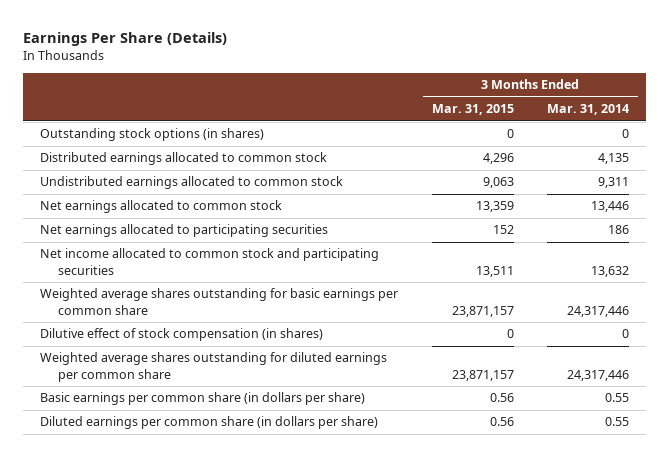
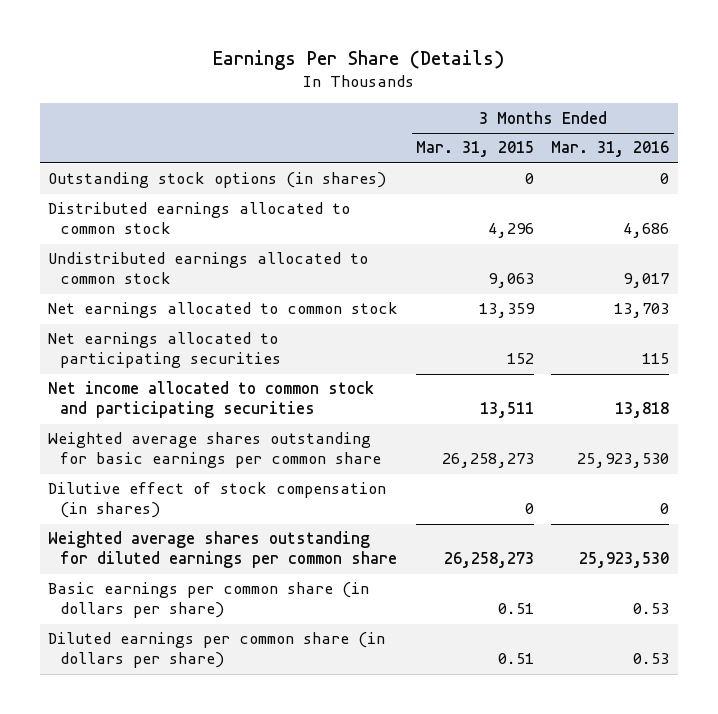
[547,104,630,116] Mar. 31, 2014 -> none
none -> [551,141,670,158] Mar. 31, 2016
[451,305,514,317] 23,871,157 -> [441,453,534,469] 26,258,273
[451,369,514,381] 23,871,157 -> [443,552,534,569] 26,258,273
[489,393,514,403] 0.56 -> [497,603,534,615] 0.51
[489,417,514,427] 0.56 -> [497,653,534,665] 0.51

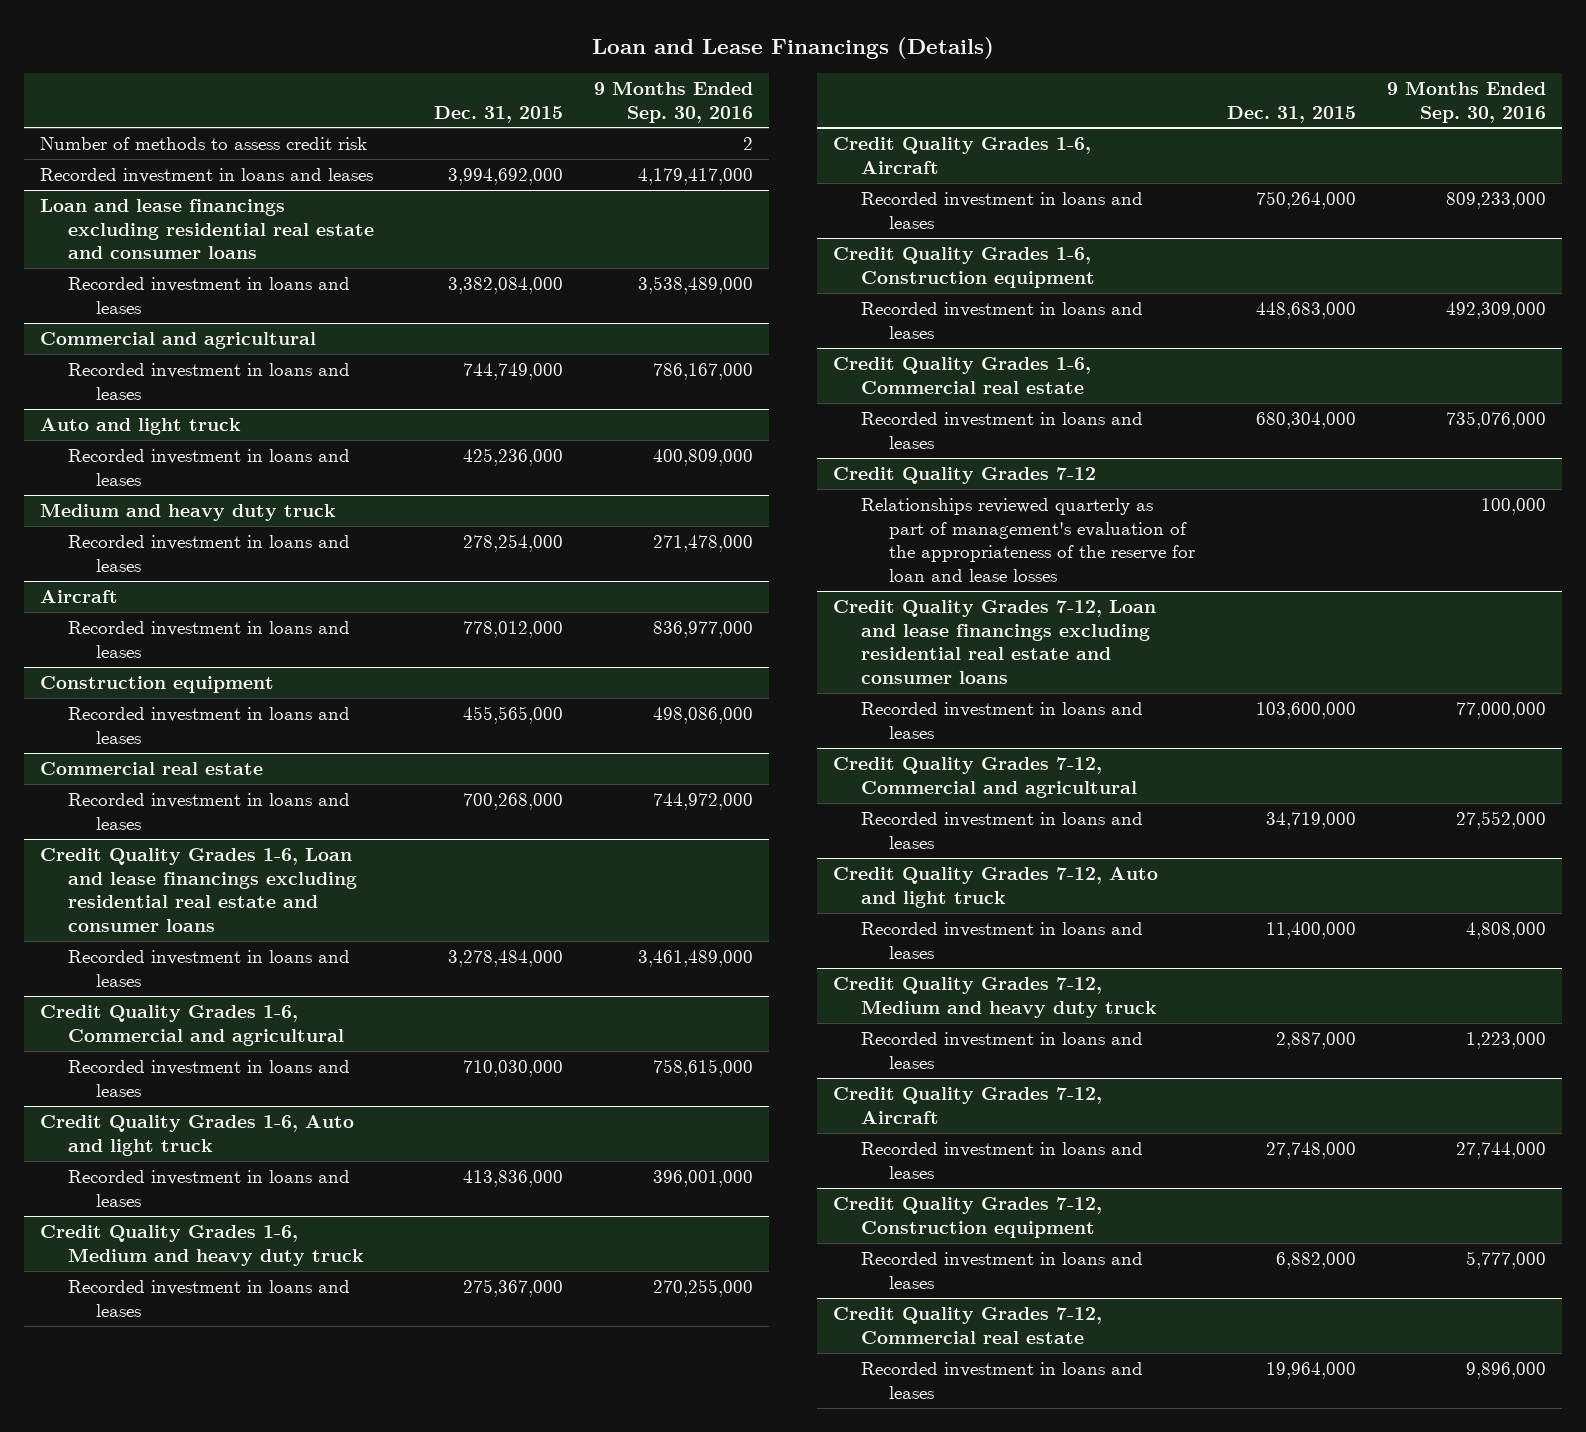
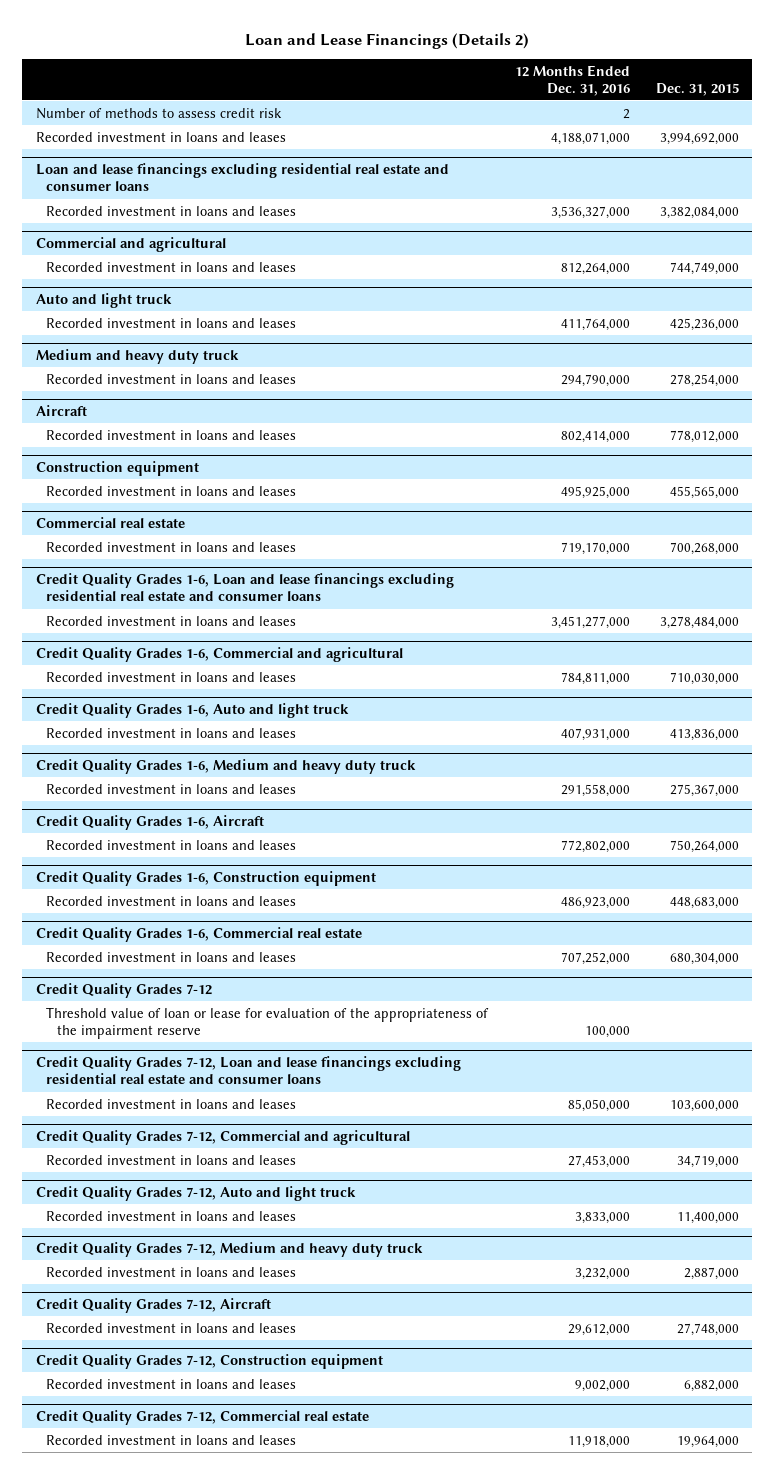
[592,36,995,59] Loan and Lease Financings (Details) -> [245,32,530,49] Loan and Lease Financings (Details 2)
[594,80,754,123] 9 Months Ended Sep. 30, 2016 -> none
none -> [514,64,630,96] 12 Months Ended Dec. 31, 2016
[860,498,1195,583] Relationships reviewed quarterly as part of management's evaluation of the appropriateness of the reserve for loan and lease losses -> [46,1006,490,1039] Threshold value of loan or lease for evaluation of the appropriateness of the impairment reserve

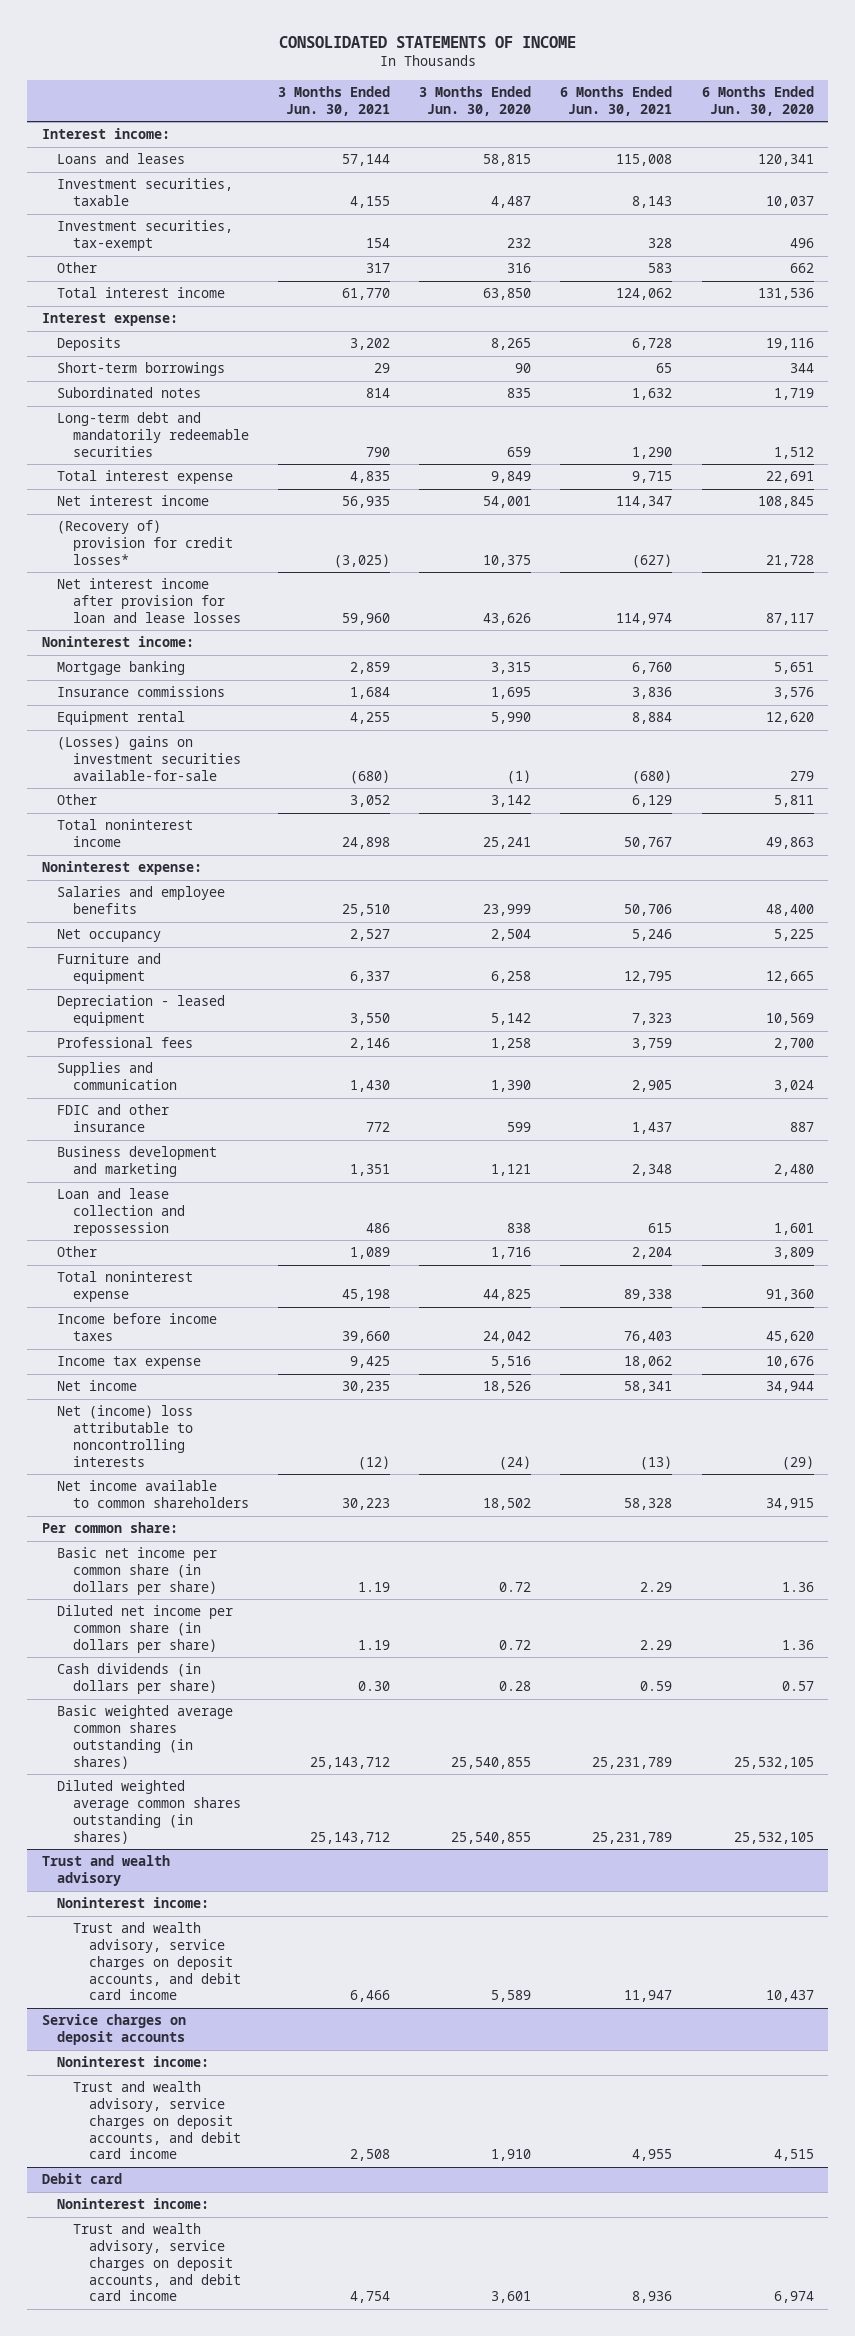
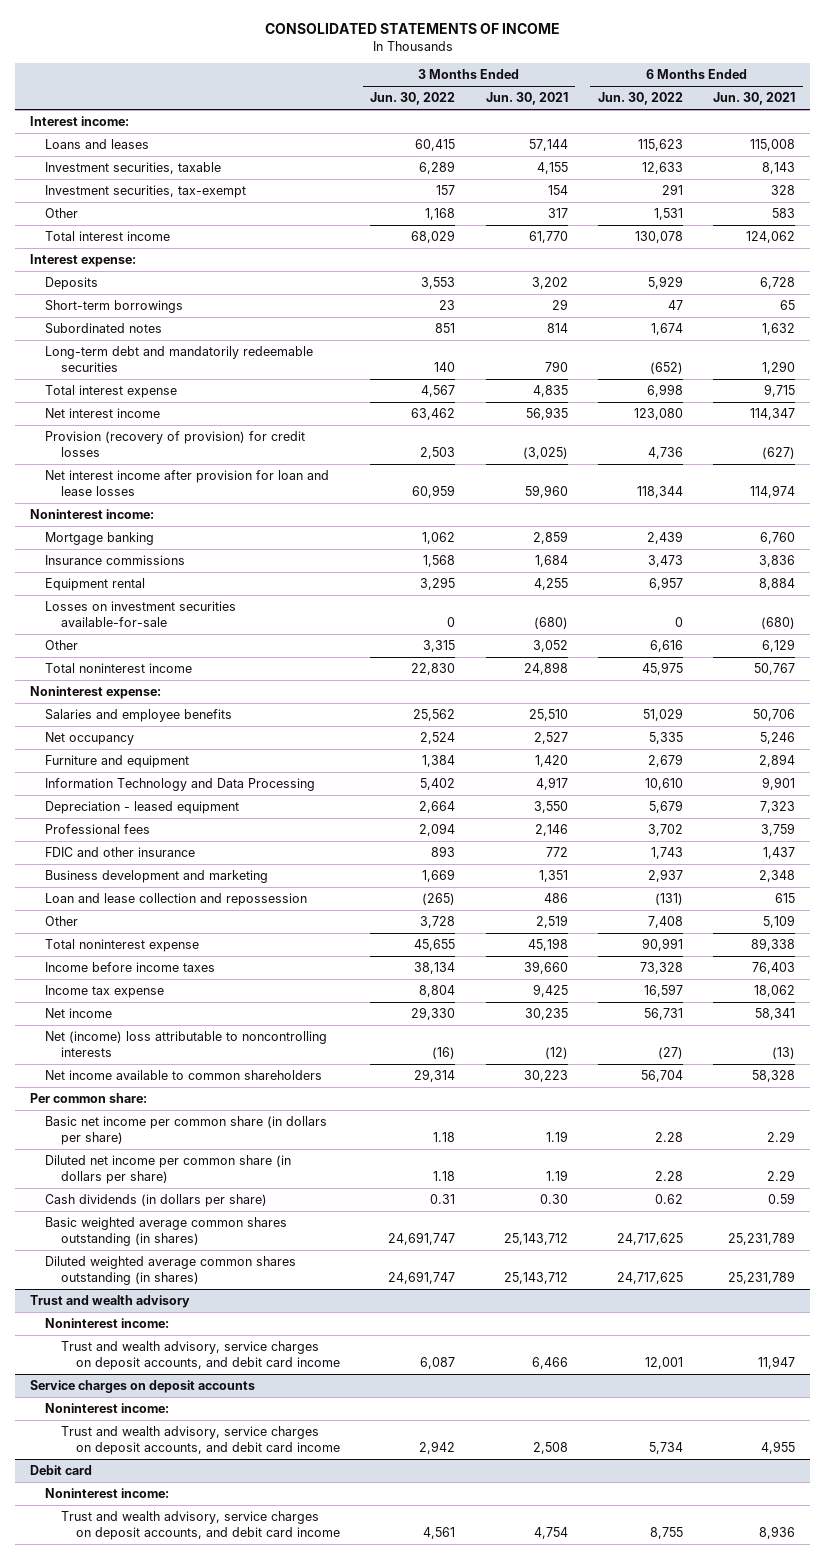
[419,85,532,116] 3 Months Ended Jun. 30, 2020 -> none
[701,85,814,116] 6 Months Ended Jun. 30, 2020 -> none
none -> [370,92,456,106] Jun. 30, 2022
none -> [597,92,683,106] Jun. 30, 2022
[57,520,233,565] (Recovery of) provision for credit losses* -> [45,431,306,458] Provision (recovery of provision) for credit losses
[57,736,241,781] (Losses) gains on investment securities available-for-sale -> [45,601,237,628] Losses on investment securities available-for-sale
[350,970,391,983] 6,337 -> [534,755,568,768] 1,420
[624,970,673,983] 12,795 -> [759,754,796,768] 2,894
none -> [45,778,316,792] Information Technology and Data Processing
[57,1062,177,1090] Supplies and communication -> none
[350,1247,391,1260] 1,089 -> [535,915,568,929] 2,519
[632,1247,673,1260] 2,204 -> [763,915,796,929] 5,109

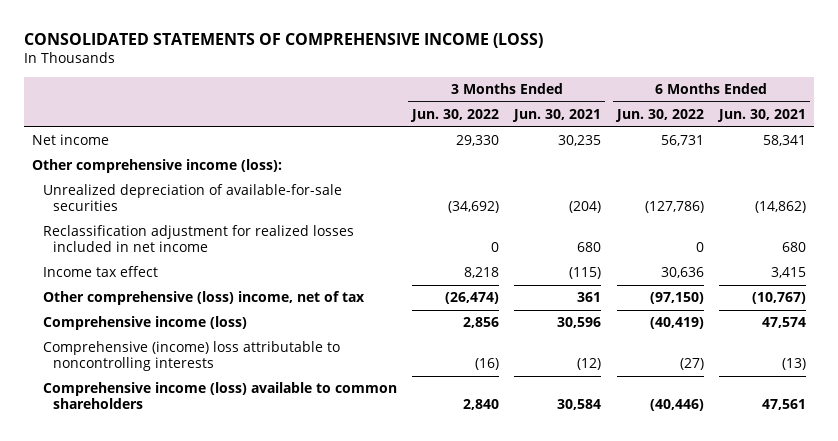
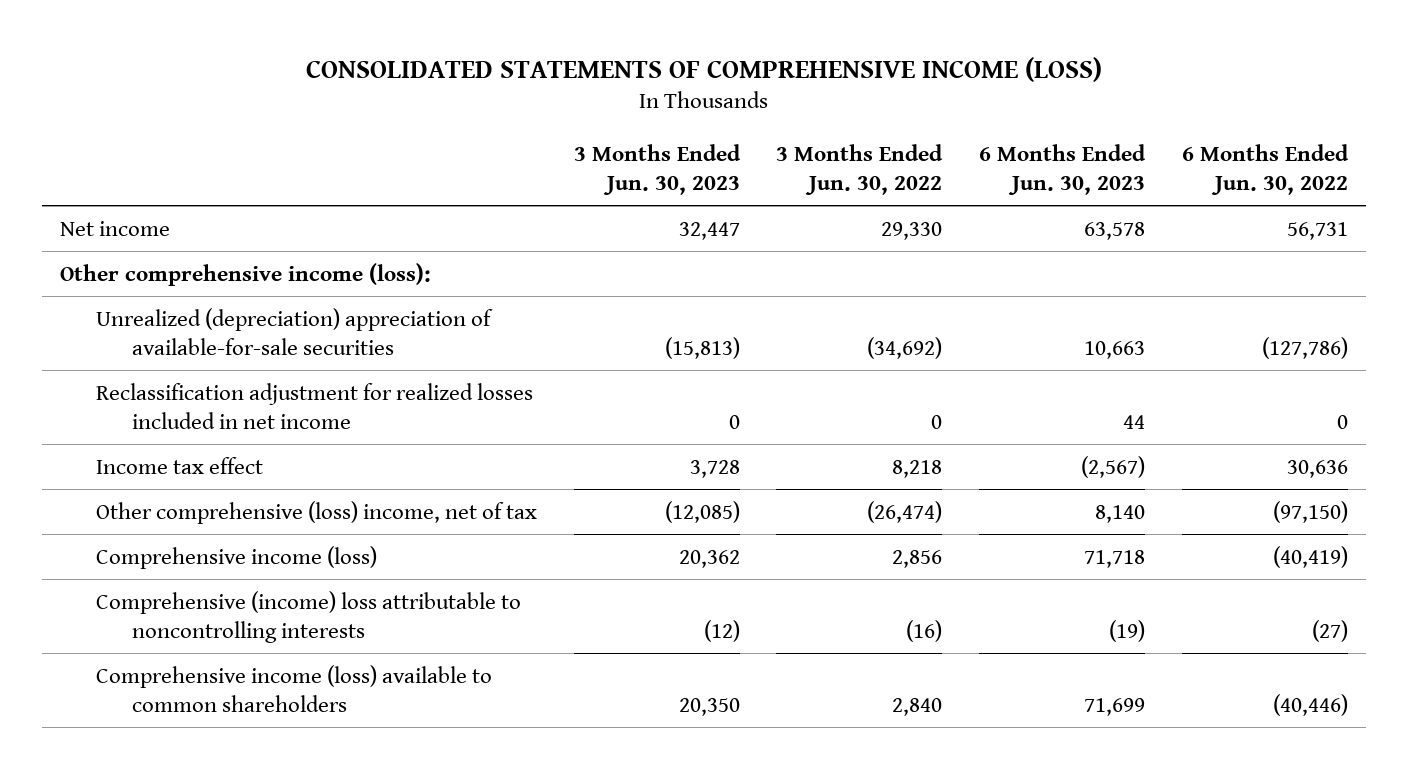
[512,108,602,122] Jun. 30, 2021 -> none
[716,108,806,122] Jun. 30, 2021 -> none
none -> [573,143,741,195] 3 Months Ended Jun. 30, 2023
none -> [978,143,1146,195] 6 Months Ended Jun. 30, 2023
[42,184,342,211] Unrealized depreciation of available-for-sale securities -> [96,307,494,355] Unrealized (depreciation) appreciation of available-for-sale securities

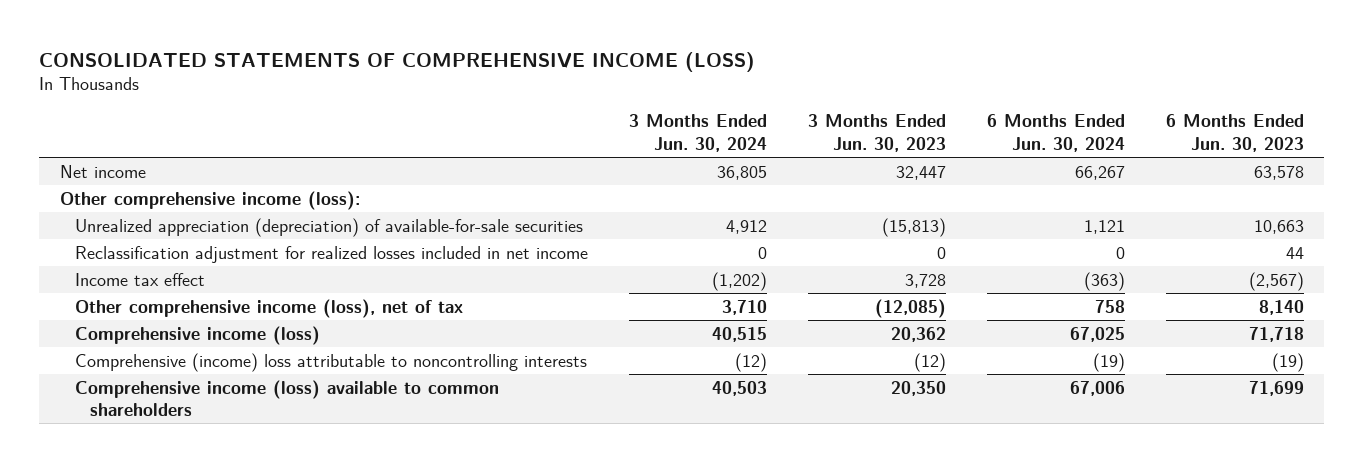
[776,143,944,195] 3 Months Ended Jun. 30, 2022 -> none
[1181,143,1349,195] 6 Months Ended Jun. 30, 2022 -> none
none -> [628,114,767,152] 3 Months Ended Jun. 30, 2024
none -> [986,114,1125,152] 6 Months Ended Jun. 30, 2024
[96,307,494,355] Unrealized (depreciation) appreciation of available-for-sale securities -> [74,217,583,237] Unrealized appreciation (depreciation) of available-for-sale securities
[96,500,538,524] Other comprehensive (loss) income, net of tax -> [74,298,463,318] Other comprehensive income (loss), net of tax

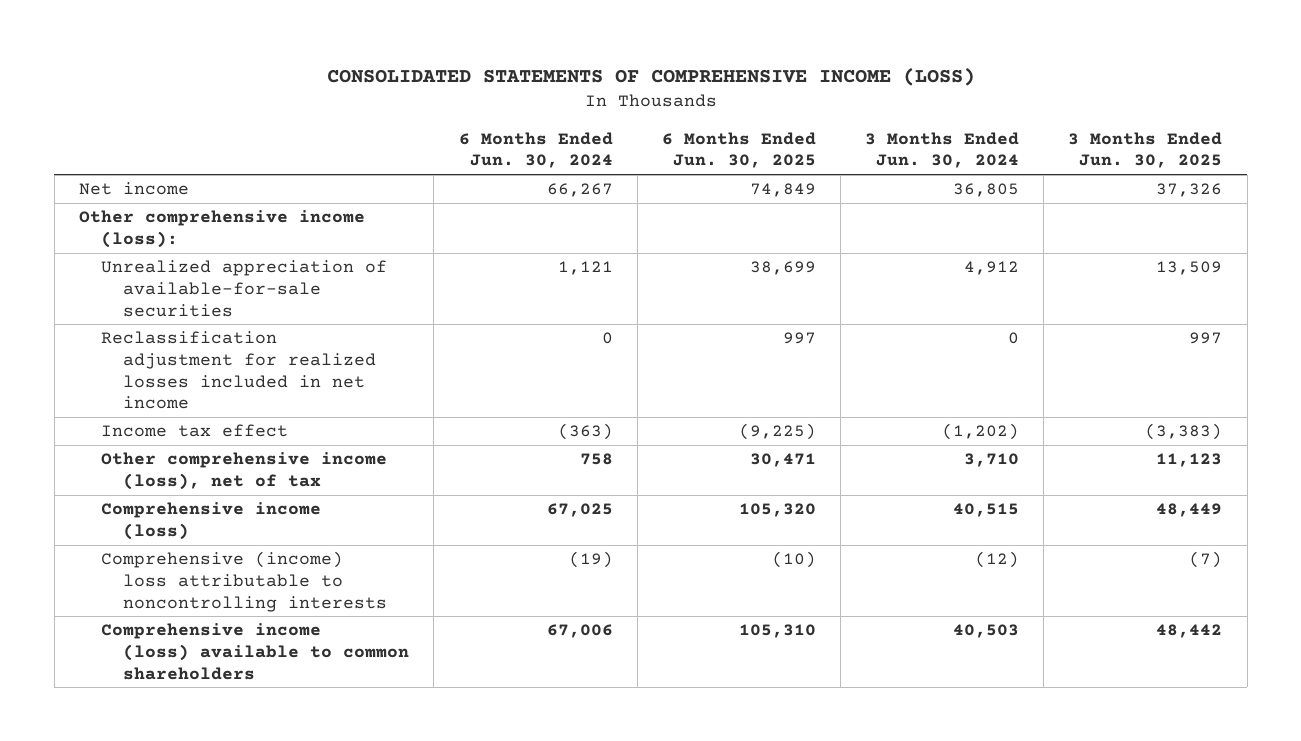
[807,114,946,152] 3 Months Ended Jun. 30, 2023 -> none
[1165,114,1304,152] 6 Months Ended Jun. 30, 2023 -> none
none -> [661,131,816,169] 6 Months Ended Jun. 30, 2025
none -> [1068,131,1223,169] 3 Months Ended Jun. 30, 2025
[74,217,583,237] Unrealized appreciation (depreciation) of available-for-sale securities -> [101,260,388,317] Unrealized appreciation of available-for-sale securities

